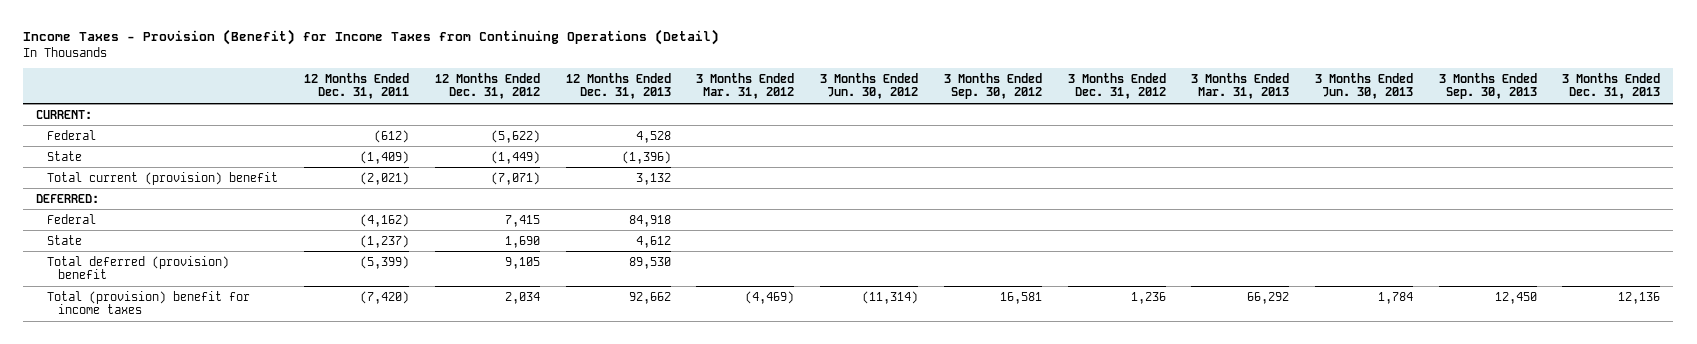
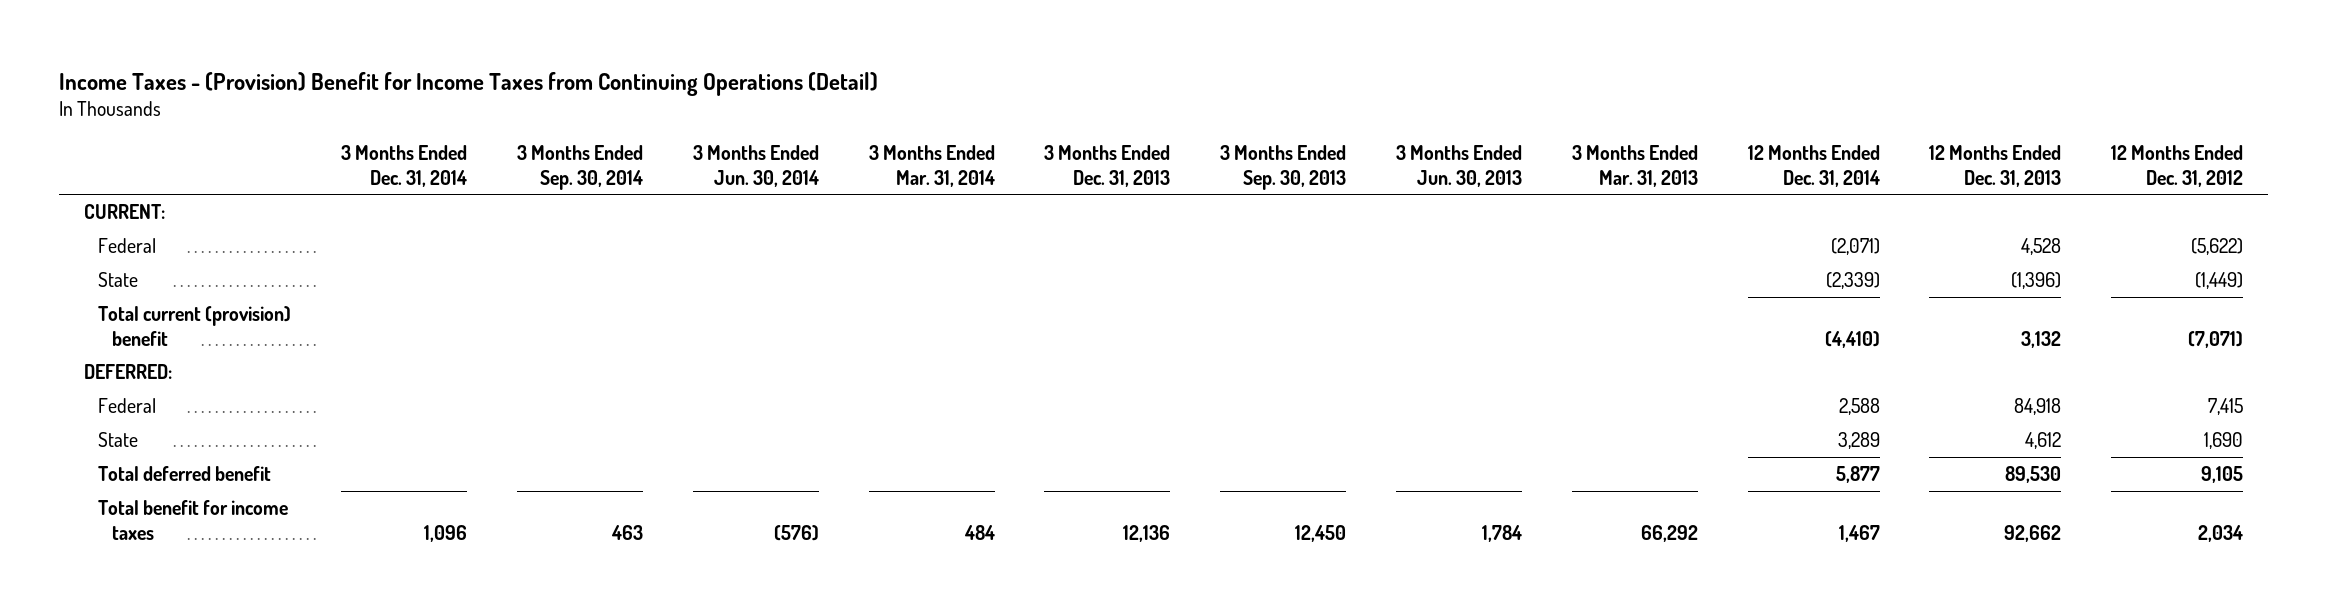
[23,29,720,46] Income Taxes - Provision (Benefit) for Income Taxes from Continuing Operations (Detail) -> [59,71,879,96] Income Taxes - (Provision) Benefit for Income Taxes from Continuing Operations (Detail)
[304,72,410,100] 12 Months Ended Dec. 31, 2011 -> none
[696,72,795,100] 3 Months Ended Mar. 31, 2012 -> none
[820,72,919,100] 3 Months Ended Jun. 30, 2012 -> none
[943,72,1042,100] 3 Months Ended Sep. 30, 2012 -> none
[1067,72,1166,100] 3 Months Ended Dec. 31, 2012 -> none
none -> [341,144,468,187] 3 Months Ended Dec. 31, 2014
none -> [516,144,643,190] 3 Months Ended Sep. 30, 2014
none -> [692,144,819,187] 3 Months Ended Jun. 30, 2014
none -> [868,144,995,187] 3 Months Ended Mar. 31, 2014
none -> [1747,144,1880,187] 12 Months Ended Dec. 31, 2014
[47,255,230,280] Total deferred (provision) benefit -> [98,465,272,481] Total deferred benefit
[47,290,251,315] Total (provision) benefit for income taxes -> [98,499,289,540] Total benefit for income taxes

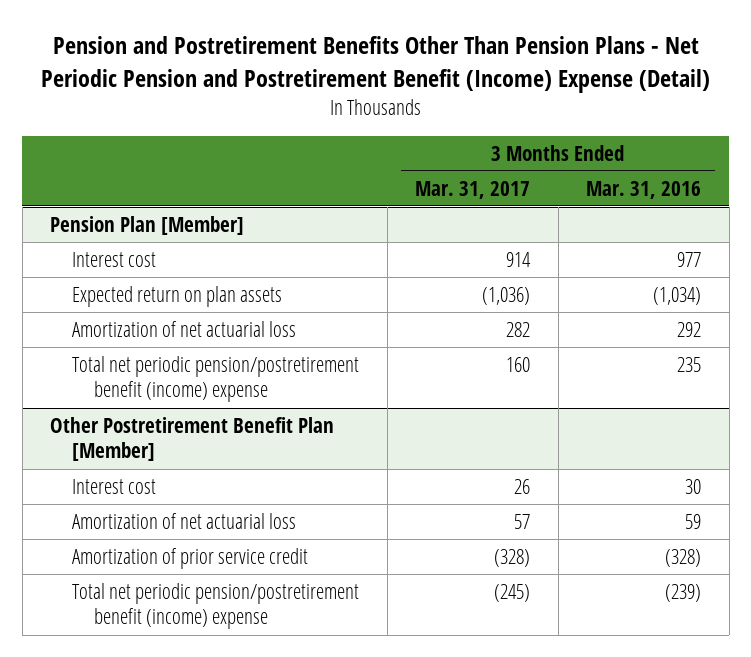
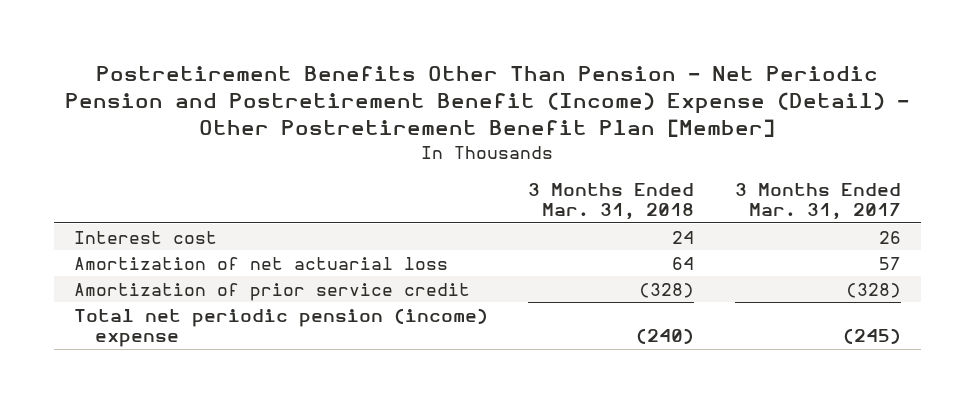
[40,36,710,93] Pension and Postretirement Benefits Other Than Pension Plans - Net Periodic Pension and Postretirement Benefit (Income) Expense (Detail) -> [65,65,910,137] Postretirement Benefits Other Than Pension - Net Periodic Pension and Postretirement Benefit (Income) Expense (Detail) - Other Postretirement Benefit Plan [Member]
[586,180,702,199] Mar. 31, 2016 -> none
none -> [528,182,695,221] 3 Months Ended Mar. 31, 2018
[50,215,245,235] Pension Plan [Member] -> none
[72,251,157,267] Interest cost -> none
[72,285,283,307] Expected return on plan assets -> none
[72,320,297,337] Amortization of net actuarial loss -> none
[72,355,360,403] Total net periodic pension/postretirement benefit (income) expense -> none
[50,416,335,462] Other Postretirement Benefit Plan [Member] -> none
[72,582,360,630] Total net periodic pension/postretirement benefit (income) expense -> [73,307,488,348] Total net periodic pension (income) expense

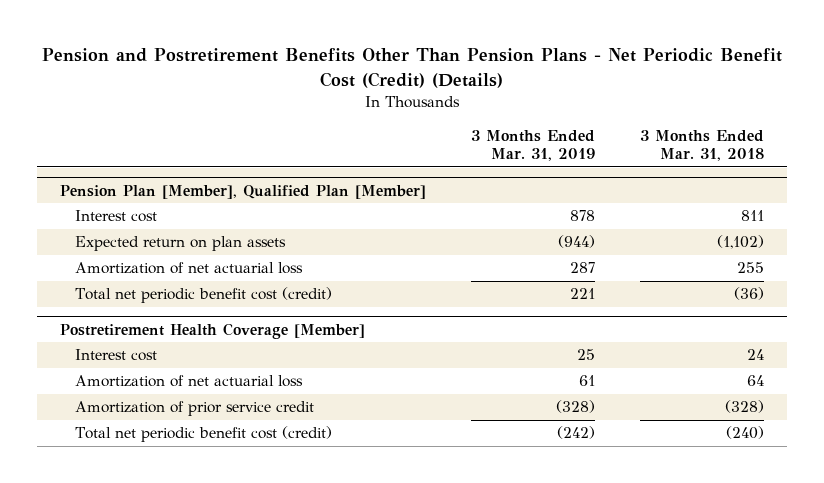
[65,65,910,137] Postretirement Benefits Other Than Pension - Net Periodic Pension and Postretirement Benefit (Income) Expense (Detail) - Other Postretirement Benefit Plan [Member] -> [42,48,783,88] Pension and Postretirement Benefits Other Than Pension Plans - Net Periodic Benefit Cost (Credit) (Details)
[734,182,901,221] 3 Months Ended Mar. 31, 2017 -> none
none -> [471,129,596,162] 3 Months Ended Mar. 31, 2019
none -> [59,184,426,199] Pension Plan [Member], Qualified Plan [Member]
none -> [74,210,157,223] Interest cost
none -> [74,236,286,252] Expected return on plan assets
none -> [74,262,303,275] Amortization of net actuarial loss
none -> [74,287,332,304] Total net periodic benefit cost (credit)
none -> [59,322,365,339] Postretirement Health Coverage [Member]
[73,307,488,348] Total net periodic pension (income) expense -> [74,426,332,443] Total net periodic benefit cost (credit)

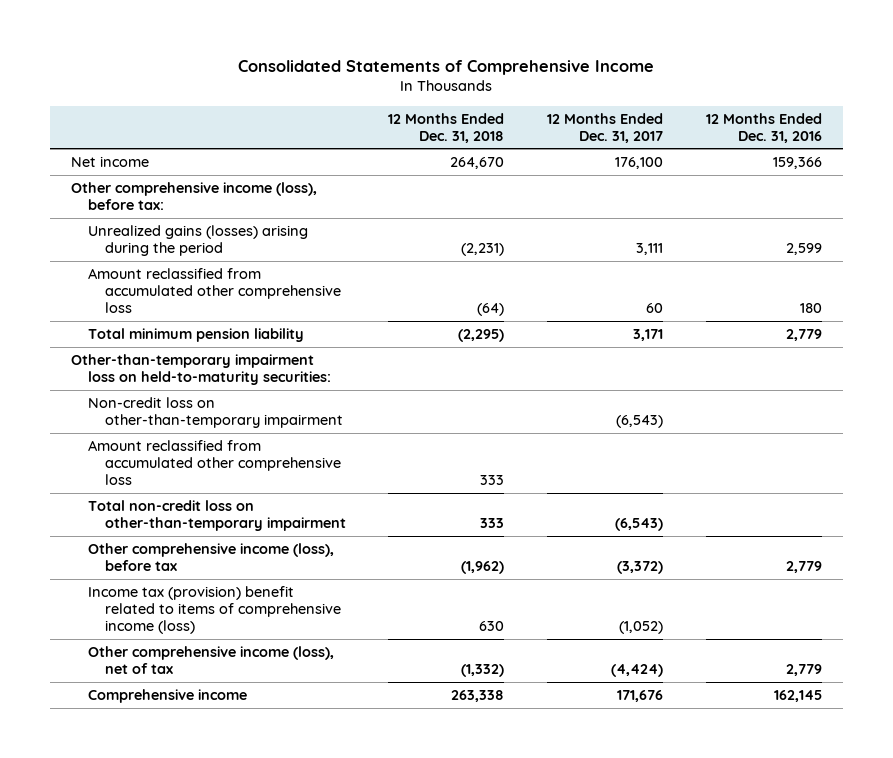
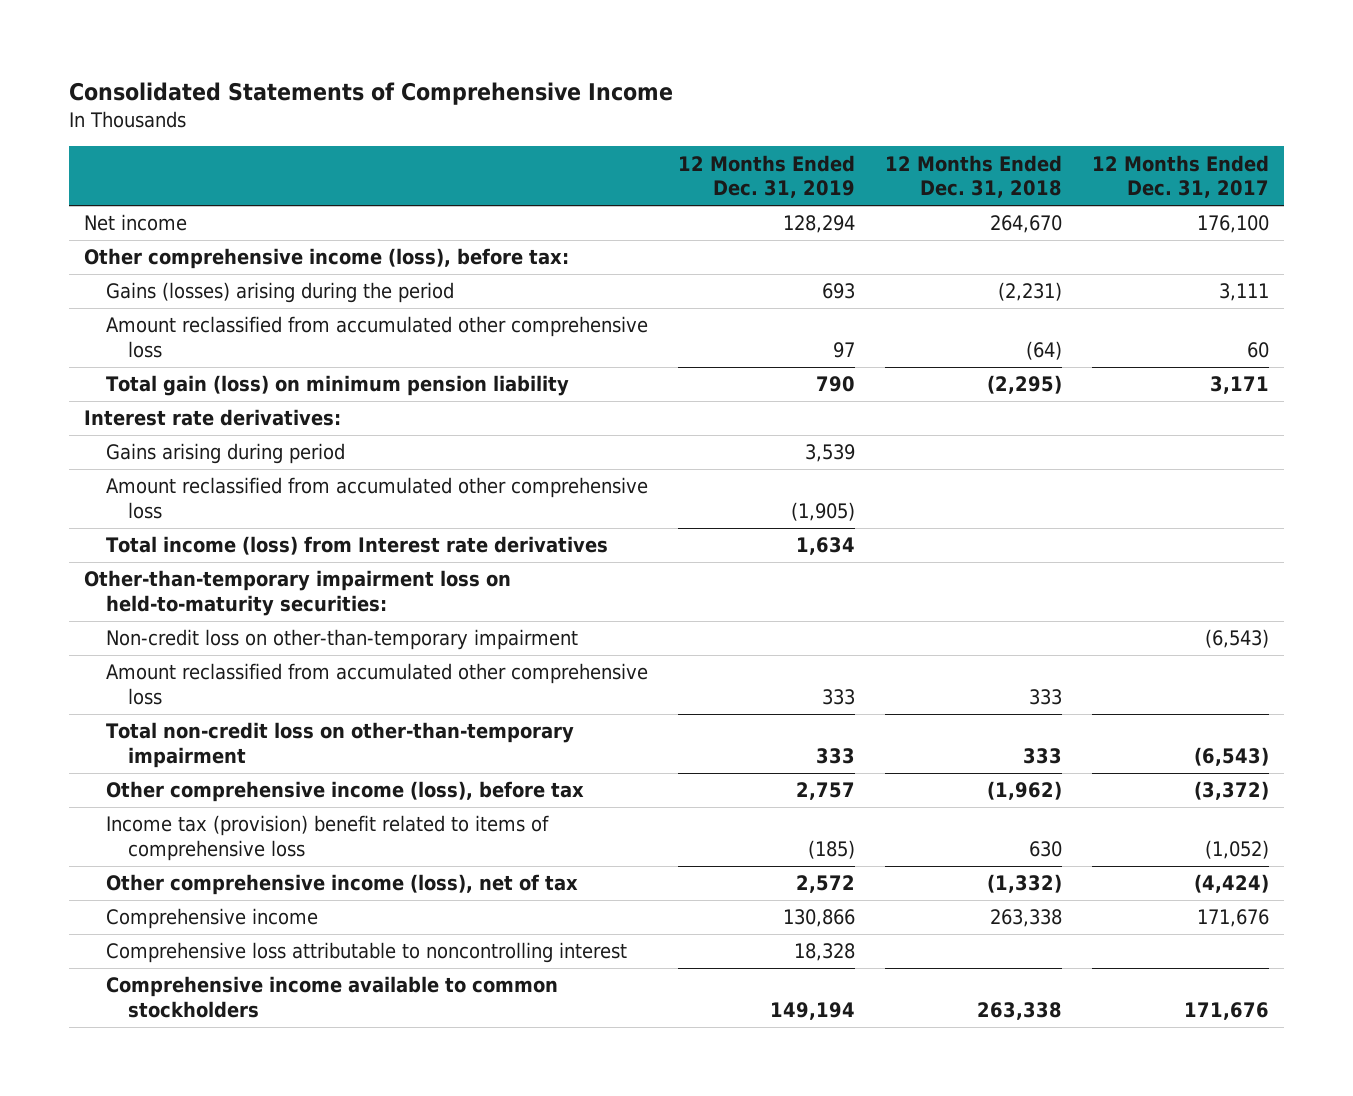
[705,112,822,143] 12 Months Ended Dec. 31, 2016 -> none
none -> [677,154,855,199] 12 Months Ended Dec. 31, 2019
[87,224,308,256] Unrealized gains (losses) arising during the period -> [106,282,455,304] Gains (losses) arising during the period
[87,327,304,342] Total minimum pension liability -> [106,375,570,397] Total gain (loss) on minimum pension liability
none -> [83,409,341,427] Interest rate derivatives:
none -> [106,443,346,465] Gains arising during period
none -> [106,477,649,519] Amount reclassified from accumulated other comprehensive loss
none -> [106,536,609,556] Total income (loss) from Interest rate derivatives
[87,585,341,634] Income tax (provision) benefit related to items of comprehensive income (loss) -> [106,815,550,861] Income tax (provision) benefit related to items of comprehensive loss
none -> [106,942,628,964] Comprehensive loss attributable to noncontrolling interest
none -> [106,976,559,1018] Comprehensive income available to common stockholders

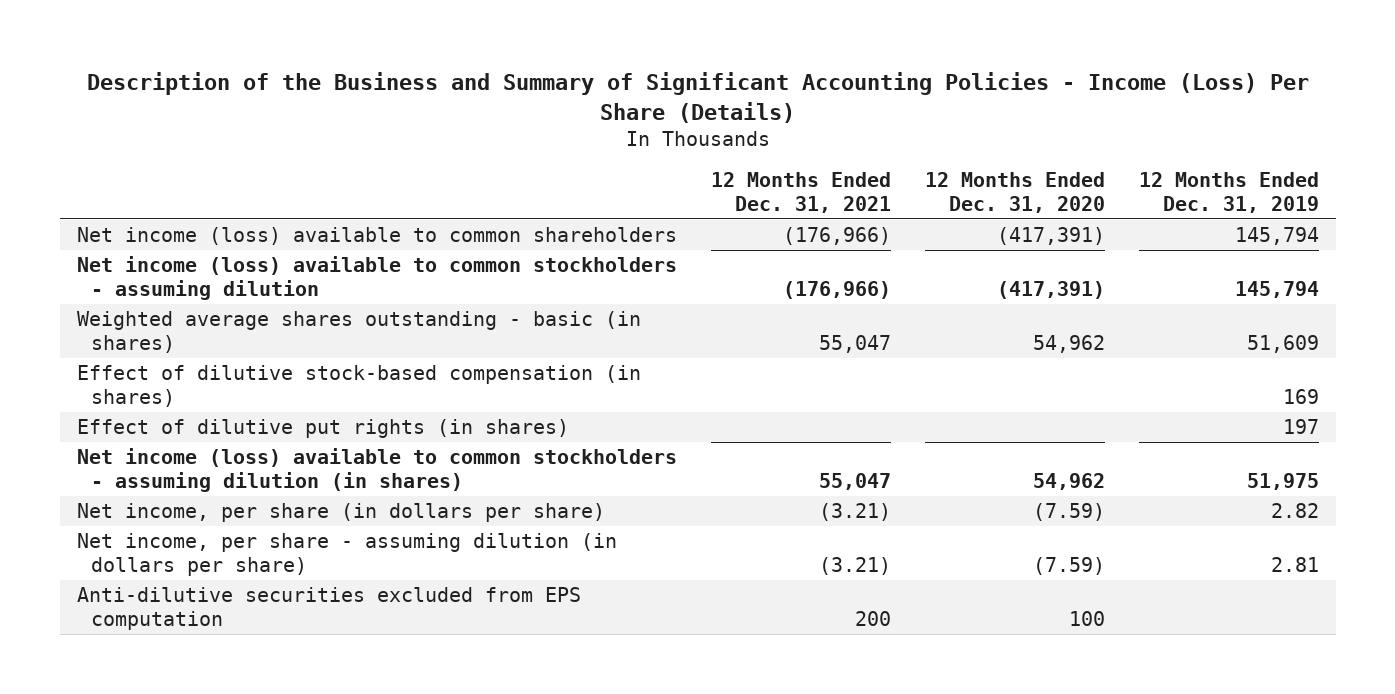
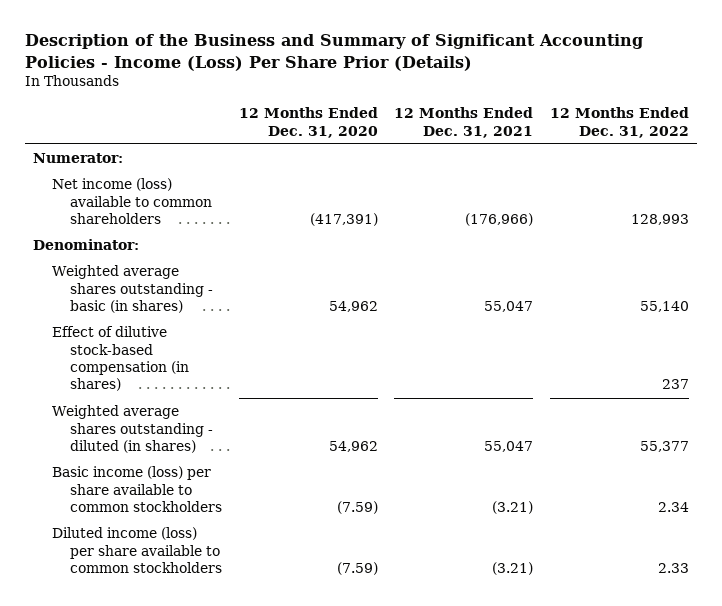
[86,71,1309,123] Description of the Business and Summary of Significant Accounting Policies - Income (Loss) Per Share (Details) -> [24,34,643,71] Description of the Business and Summary of Significant Accounting Policies - Income (Loss) Per Share Prior (Details)
[1138,171,1319,213] 12 Months Ended Dec. 31, 2019 -> none
none -> [549,107,689,138] 12 Months Ended Dec. 31, 2022
none -> [33,153,124,164] Numerator:
[76,255,677,300] Net income (loss) available to common stockholders - assuming dilution -> none
none -> [33,239,140,251] Denominator:
[76,418,569,438] Effect of dilutive put rights (in shares) -> none
[76,586,581,630] Anti-dilutive securities excluded from EPS computation -> none
[76,447,677,492] Net income (loss) available to common stockholders - assuming dilution (in shares) -> [51,405,214,454] Weighted average shares outstanding - diluted (in shares)
[76,502,605,522] Net income, per share (in dollars per share) -> [51,466,223,513] Basic income (loss) per share available to common stockholders
[76,532,617,576] Net income, per share - assuming dilution (in dollars per share) -> [51,527,223,574] Diluted income (loss) per share available to common stockholders

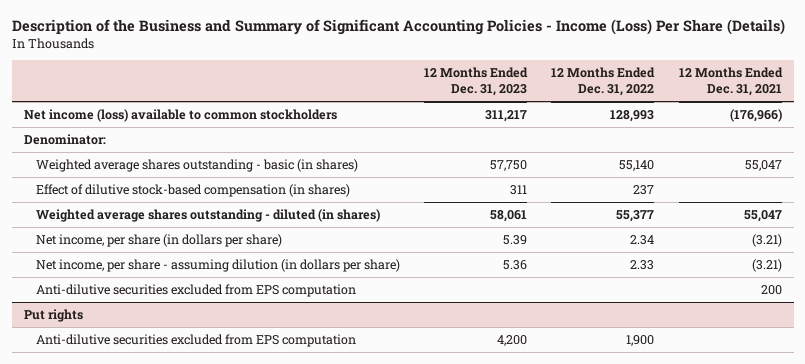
[24,34,643,71] Description of the Business and Summary of Significant Accounting Policies - Income (Loss) Per Share Prior (Details) -> [11,19,785,36] Description of the Business and Summary of Significant Accounting Policies - Income (Loss) Per Share (Details)
[238,107,378,138] 12 Months Ended Dec. 31, 2020 -> none
none -> [424,67,529,97] 12 Months Ended Dec. 31, 2023
[33,153,124,164] Numerator: -> none
[51,178,213,225] Net income (loss) available to common shareholders -> [23,109,337,123] Net income (loss) available to common stockholders
[51,466,223,513] Basic income (loss) per share available to common stockholders -> [35,234,282,248] Net income, per share (in dollars per share)
[51,527,223,574] Diluted income (loss) per share available to common stockholders -> [35,259,400,273] Net income, per share - assuming dilution (in dollars per share)
none -> [35,284,356,298] Anti-dilutive securities excluded from EPS computation
none -> [23,309,83,323] Put rights
none -> [35,334,356,348] Anti-dilutive securities excluded from EPS computation

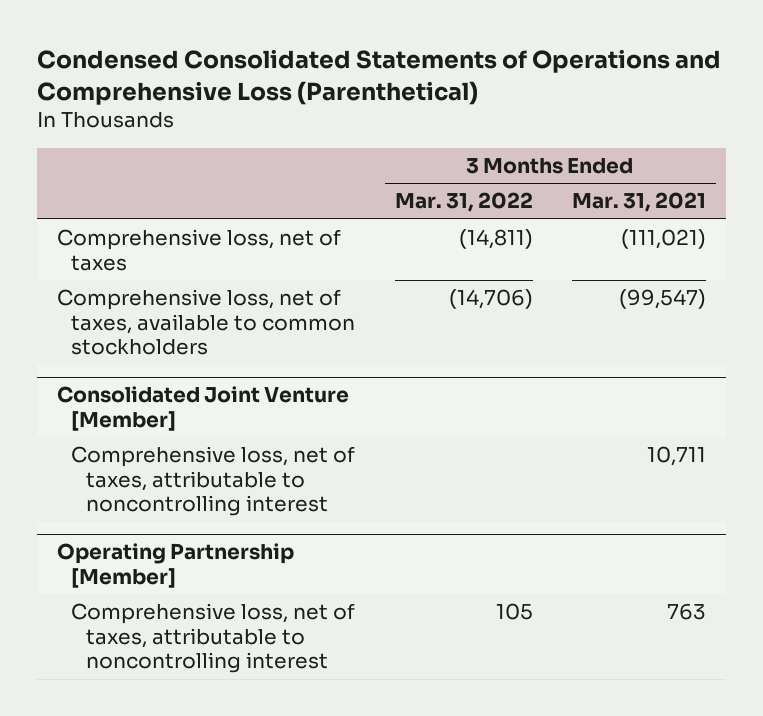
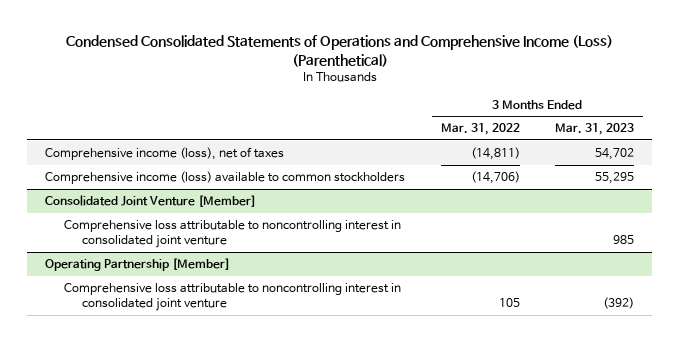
[36,49,721,105] Condensed Consolidated Statements of Operations and Comprehensive Loss (Parenthetical) -> [65,35,613,67] Condensed Consolidated Statements of Operations and Comprehensive Income (Loss) (Parenthetical)
[572,192,707,213] Mar. 31, 2021 -> none
none -> [554,123,634,136] Mar. 31, 2023
[56,229,341,271] Comprehensive loss, net of taxes -> [45,147,285,161] Comprehensive income (loss), net of taxes
[56,289,356,356] Comprehensive loss, net of taxes, available to common stockholders -> [45,171,406,185] Comprehensive income (loss) available to common stockholders
[71,446,356,517] Comprehensive loss, net of taxes, attributable to noncontrolling interest -> [63,220,401,249] Comprehensive loss attributable to noncontrolling interest in consolidated joint venture
[71,603,356,674] Comprehensive loss, net of taxes, attributable to noncontrolling interest -> [63,283,401,312] Comprehensive loss attributable to noncontrolling interest in consolidated joint venture

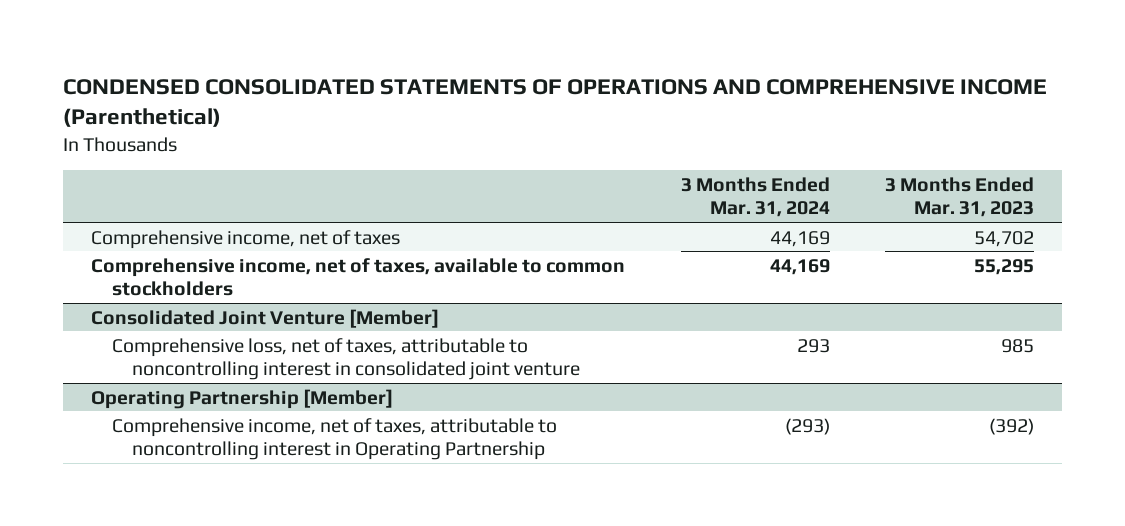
[65,35,613,67] Condensed Consolidated Statements of Operations and Comprehensive Income (Loss) (Parenthetical) -> [62,78,1047,128] CONDENSED CONSOLIDATED STATEMENTS OF OPERATIONS AND COMPREHENSIVE INCOME (Parenthetical)
[440,123,520,136] Mar. 31, 2022 -> none
none -> [680,176,830,218] 3 Months Ended Mar. 31, 2024
[45,147,285,161] Comprehensive income (loss), net of taxes -> [90,229,400,249] Comprehensive income, net of taxes
[45,171,406,185] Comprehensive income (loss) available to common stockholders -> [90,257,625,297] Comprehensive income, net of taxes, available to common stockholders
[63,220,401,249] Comprehensive loss attributable to noncontrolling interest in consolidated joint venture -> [111,337,581,381] Comprehensive loss, net of taxes, attributable to noncontrolling interest in consolidated joint venture
[63,283,401,312] Comprehensive loss attributable to noncontrolling interest in consolidated joint venture -> [111,417,557,461] Comprehensive income, net of taxes, attributable to noncontrolling interest in Operating Partnership

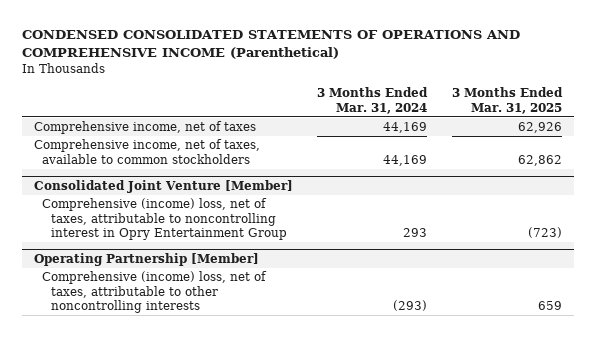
[885,176,1035,218] 3 Months Ended Mar. 31, 2023 -> none
none -> [451,87,563,114] 3 Months Ended Mar. 31, 2025
[111,337,581,381] Comprehensive loss, net of taxes, attributable to noncontrolling interest in consolidated joint venture -> [42,198,287,241] Comprehensive (income) loss, net of taxes, attributable to noncontrolling interest in Opry Entertainment Group
[111,417,557,461] Comprehensive income, net of taxes, attributable to noncontrolling interest in Operating Partnership -> [42,271,268,314] Comprehensive (income) loss, net of taxes, attributable to other noncontrolling interests

